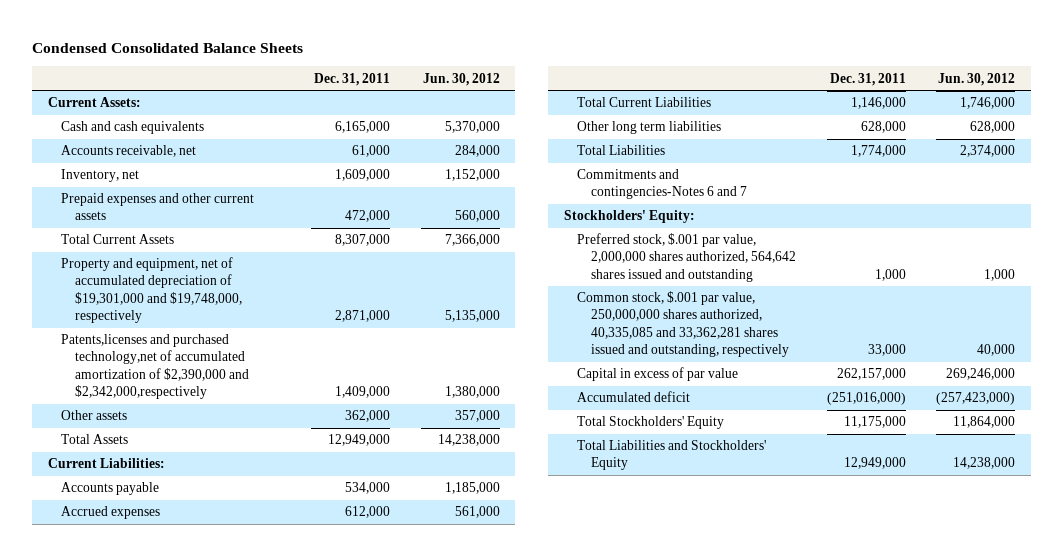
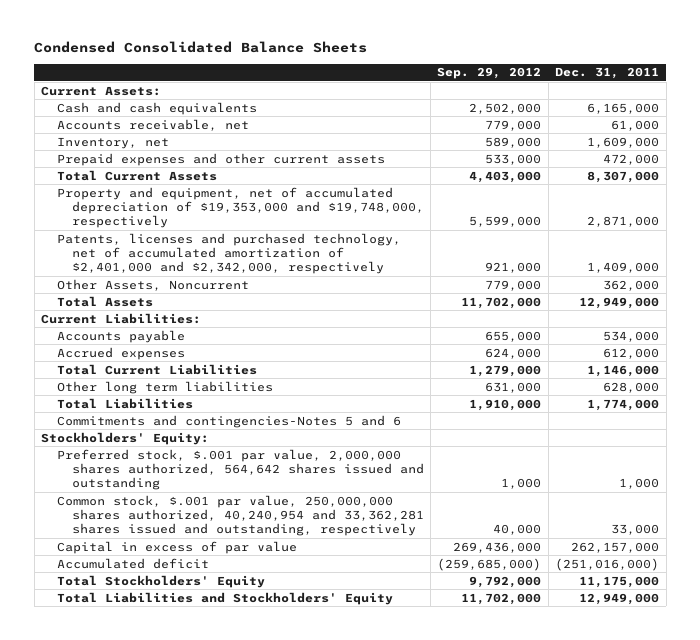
[422,72,500,86] Jun. 30, 2012 -> none
none -> [437,67,542,80] Sep. 29, 2012
[61,257,243,324] Property and equipment, net of accumulated depreciation of $19,301,000 and $19,748,000, respectively -> [56,186,424,229] Property and equipment, net of accumulated depreciation of $19,353,000 and $19,748,000, respectively
[61,334,250,400] Patents,licenses and purchased technology,net of accumulated amortization of $2,390,000 and $2,342,000,respectively -> [56,232,401,275] Patents, licenses and purchased technology, net of accumulated amortization of $2,401,000 and $2,342,000, respectively
[61,410,128,421] Other assets -> [56,278,249,291] Other Assets, Noncurrent
[577,169,747,200] Commitments and contingencies-Notes 6 and 7 -> [56,414,401,428] Commitments and contingencies-Notes 5 and 6
[577,291,789,358] Common stock, $.001 par value, 250,000,000 shares authorized, 40,335,085 and 33,362,281 shares issued and outstanding, respectively -> [56,494,424,537] Common stock, $.001 par value, 250,000,000 shares authorized, 40,240,954 and 33,362,281 shares issued and outstanding, respectively

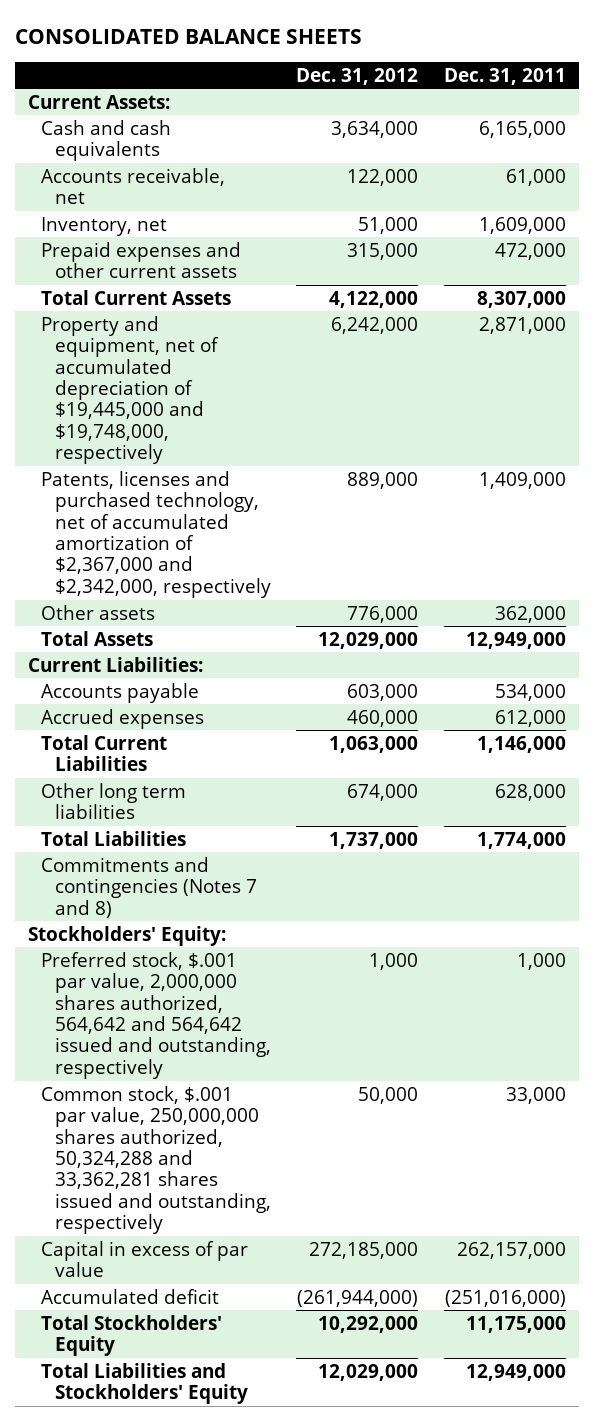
[34,41,368,54] Condensed Consolidated Balance Sheets -> [15,28,363,44] CONSOLIDATED BALANCE SHEETS
[437,67,542,80] Sep. 29, 2012 -> none
none -> [296,67,419,85] Dec. 31, 2012
[56,186,424,229] Property and equipment, net of accumulated depreciation of $19,353,000 and $19,748,000, respectively -> [41,315,219,465] Property and equipment, net of accumulated depreciation of $19,445,000 and $19,748,000, respectively
[56,232,401,275] Patents, licenses and purchased technology, net of accumulated amortization of $2,401,000 and $2,342,000, respectively -> [41,470,271,598] Patents, licenses and purchased technology, net of accumulated amortization of $2,367,000 and $2,342,000, respectively
[56,278,249,291] Other Assets, Noncurrent -> [41,604,156,620] Other assets
[56,414,401,428] Commitments and contingencies-Notes 5 and 6 -> [41,856,257,918] Commitments and contingencies (Notes 7 and 8)
[56,448,424,491] Preferred stock, $.001 par value, 2,000,000 shares authorized, 564,642 shares issued and outstanding -> [41,951,271,1079] Preferred stock, $.001 par value, 2,000,000 shares authorized, 564,642 and 564,642 issued and outstanding, respectively
[56,494,424,537] Common stock, $.001 par value, 250,000,000 shares authorized, 40,240,954 and 33,362,281 shares issued and outstanding, respectively -> [41,1085,271,1235] Common stock, $.001 par value, 250,000,000 shares authorized, 50,324,288 and 33,362,281 shares issued and outstanding, respectively

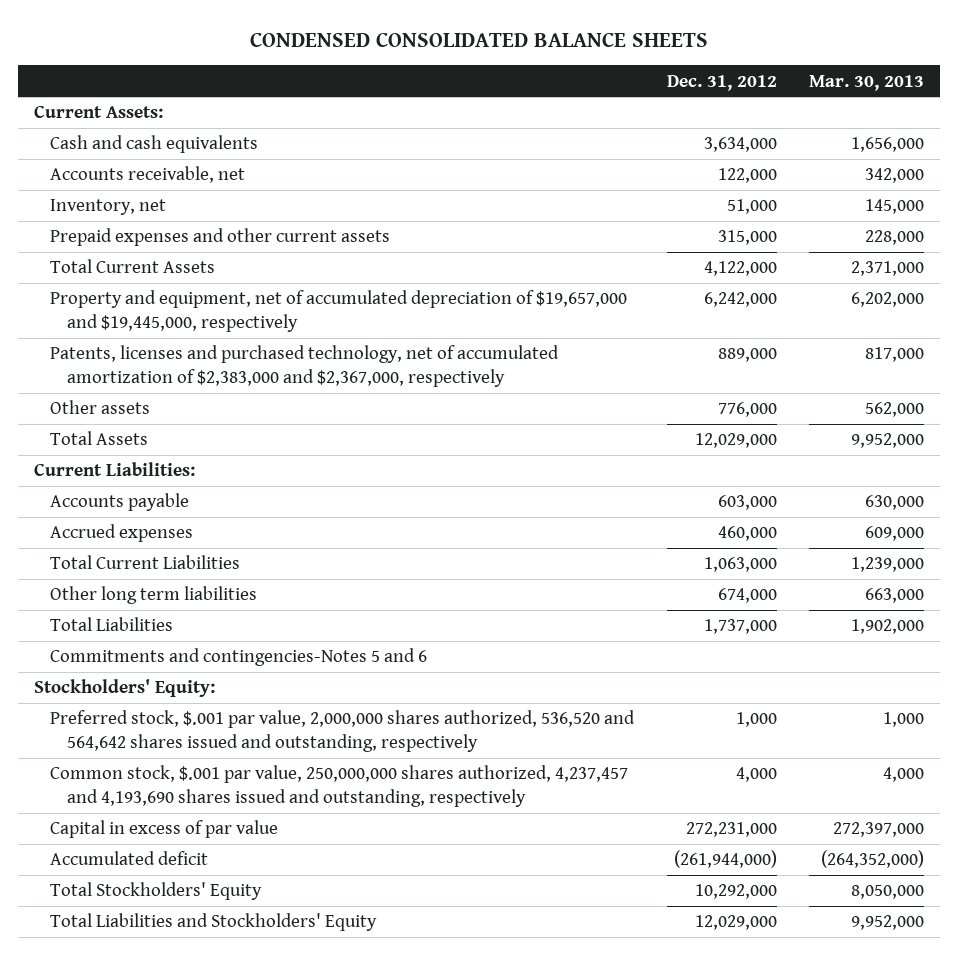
[15,28,363,44] CONSOLIDATED BALANCE SHEETS -> [249,31,708,47] CONDENSED CONSOLIDATED BALANCE SHEETS
[444,67,567,85] Dec. 31, 2011 -> none
none -> [808,74,924,91] Mar. 30, 2013
[41,315,219,465] Property and equipment, net of accumulated depreciation of $19,445,000 and $19,748,000, respectively -> [50,290,628,333] Property and equipment, net of accumulated depreciation of $19,657,000 and $19,445,000, respectively
[41,470,271,598] Patents, licenses and purchased technology, net of accumulated amortization of $2,367,000 and $2,342,000, respectively -> [50,345,560,388] Patents, licenses and purchased technology, net of accumulated amortization of $2,383,000 and $2,367,000, respectively
[41,856,257,918] Commitments and contingencies (Notes 7 and 8) -> [50,648,428,667] Commitments and contingencies-Notes 5 and 6
[41,951,271,1079] Preferred stock, $.001 par value, 2,000,000 shares authorized, 564,642 and 564,642 issued and outstanding, respectively -> [50,710,636,753] Preferred stock, $.001 par value, 2,000,000 shares authorized, 536,520 and 564,642 shares issued and outstanding, respectively
[41,1085,271,1235] Common stock, $.001 par value, 250,000,000 shares authorized, 50,324,288 and 33,362,281 shares issued and outstanding, respectively -> [50,765,629,808] Common stock, $.001 par value, 250,000,000 shares authorized, 4,237,457 and 4,193,690 shares issued and outstanding, respectively
[358,1086,419,1104] 50,000 -> [735,767,777,783] 4,000
[309,1241,419,1259] 272,185,000 -> [685,822,777,838] 272,231,000

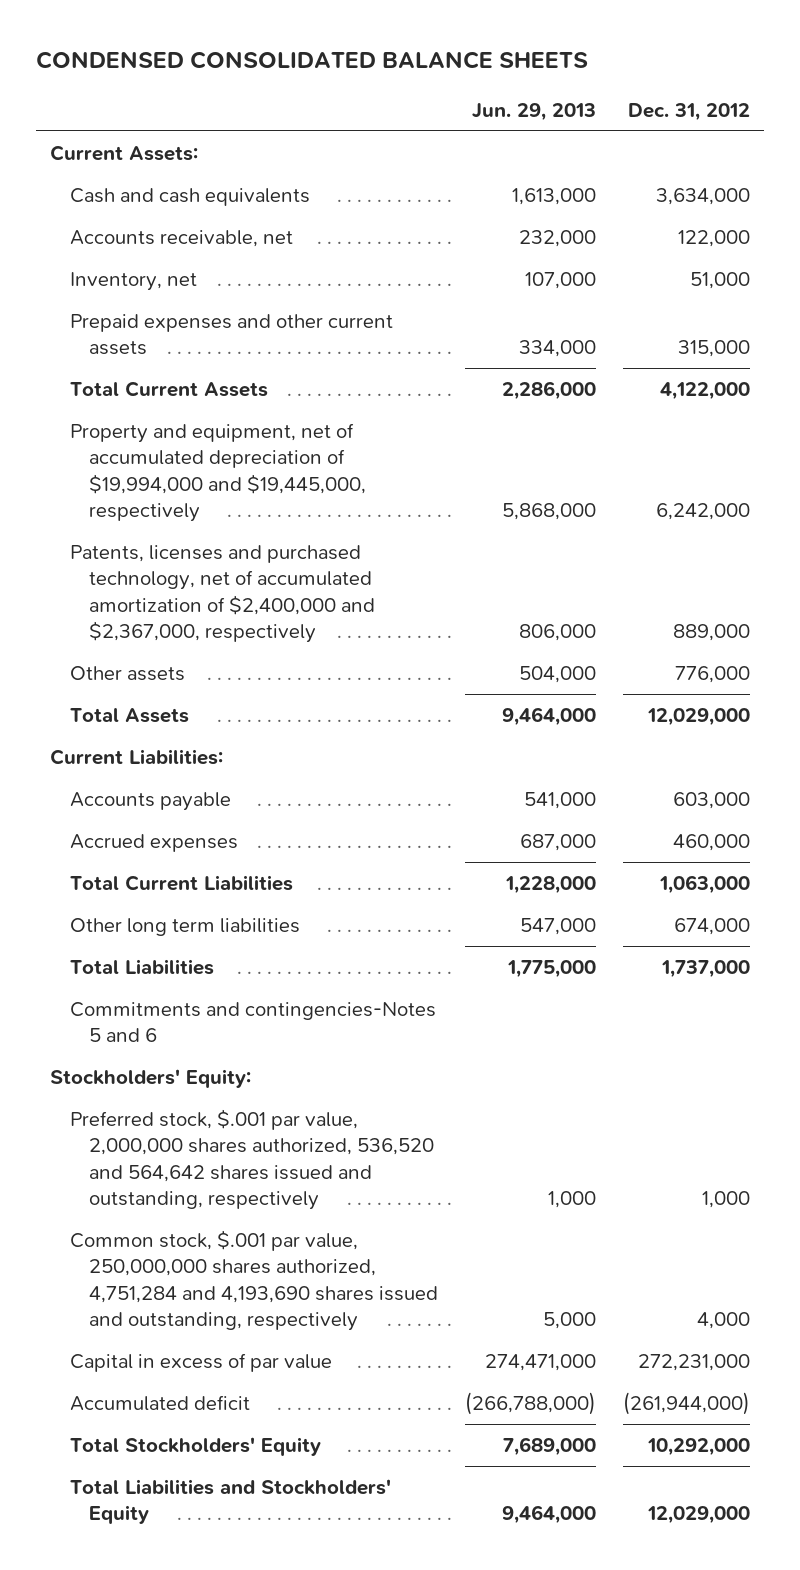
[808,74,924,91] Mar. 30, 2013 -> none
none -> [472,102,597,121] Jun. 29, 2013
[50,290,628,333] Property and equipment, net of accumulated depreciation of $19,657,000 and $19,445,000, respectively -> [69,423,367,523] Property and equipment, net of accumulated depreciation of $19,994,000 and $19,445,000, respectively
[50,345,560,388] Patents, licenses and purchased technology, net of accumulated amortization of $2,383,000 and $2,367,000, respectively -> [69,545,376,644] Patents, licenses and purchased technology, net of accumulated amortization of $2,400,000 and $2,367,000, respectively
[50,765,629,808] Common stock, $.001 par value, 250,000,000 shares authorized, 4,237,457 and 4,193,690 shares issued and outstanding, respectively -> [69,1230,439,1332] Common stock, $.001 par value, 250,000,000 shares authorized, 4,751,284 and 4,193,690 shares issued and outstanding, respectively

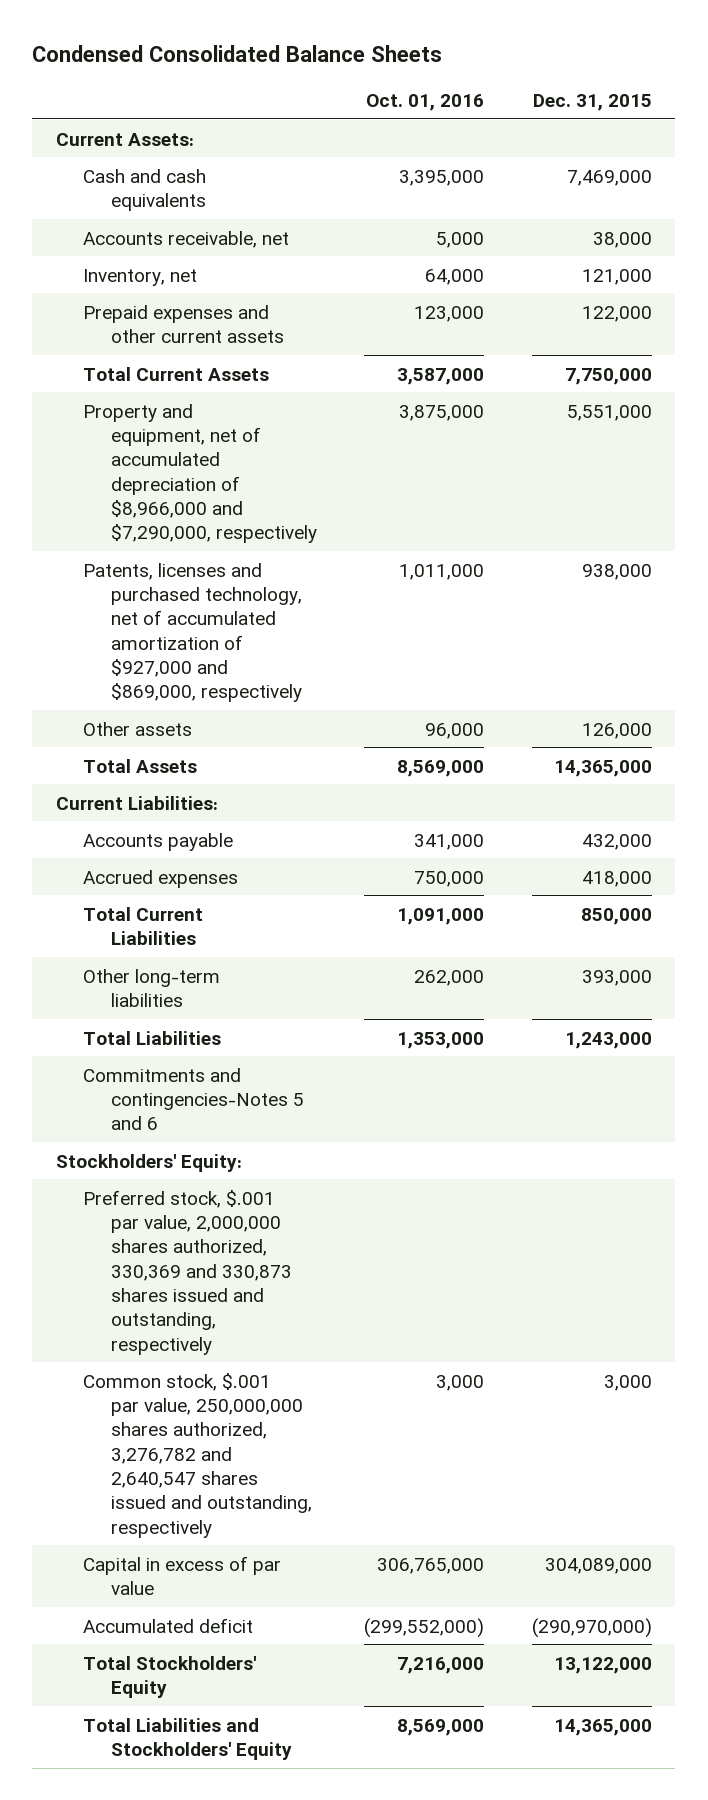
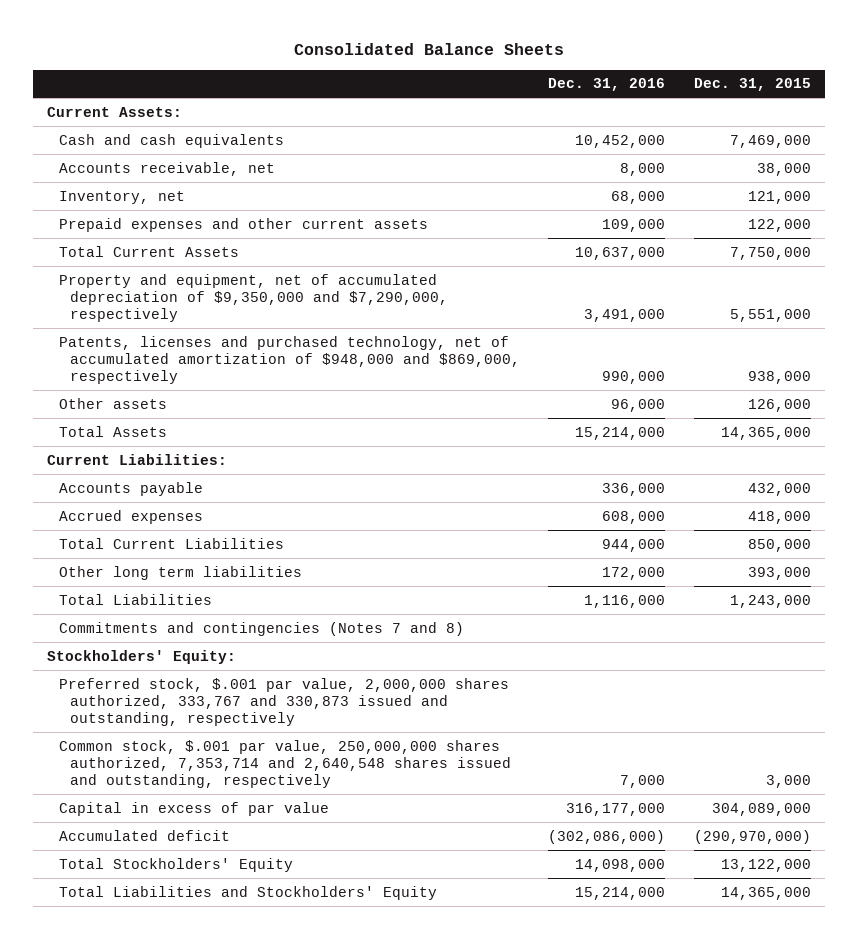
[32,45,443,63] Condensed Consolidated Balance Sheets -> [294,43,565,56] Consolidated Balance Sheets
[366,93,485,111] Oct. 01, 2016 -> none
none -> [548,78,666,92] Dec. 31, 2016
[83,403,317,544] Property and equipment, net of accumulated depreciation of $8,966,000 and $7,290,000, respectively -> [58,273,448,323] Property and equipment, net of accumulated depreciation of $9,350,000 and $7,290,000, respectively
[83,562,302,703] Patents, licenses and purchased technology, net of accumulated amortization of $927,000 and $869,000, respectively -> [58,335,520,385] Patents, licenses and purchased technology, net of accumulated amortization of $948,000 and $869,000, respectively
[83,968,221,1007] Other long-term liabilities -> [58,565,302,580] Other long term liabilities
[83,1067,304,1131] Commitments and contingencies-Notes 5 and 6 -> [58,621,464,636] Commitments and contingencies (Notes 7 and 8)
[83,1189,292,1355] Preferred stock, $.001 par value, 2,000,000 shares authorized, 330,369 and 330,873 shares issued and outstanding, respectively -> [58,677,509,727] Preferred stock, $.001 par value, 2,000,000 shares authorized, 333,767 and 330,873 issued and outstanding, respectively
[83,1372,312,1538] Common stock, $.001 par value, 250,000,000 shares authorized, 3,276,782 and 2,640,547 shares issued and outstanding, respectively -> [58,739,511,789] Common stock, $.001 par value, 250,000,000 shares authorized, 7,353,714 and 2,640,548 shares issued and outstanding, respectively

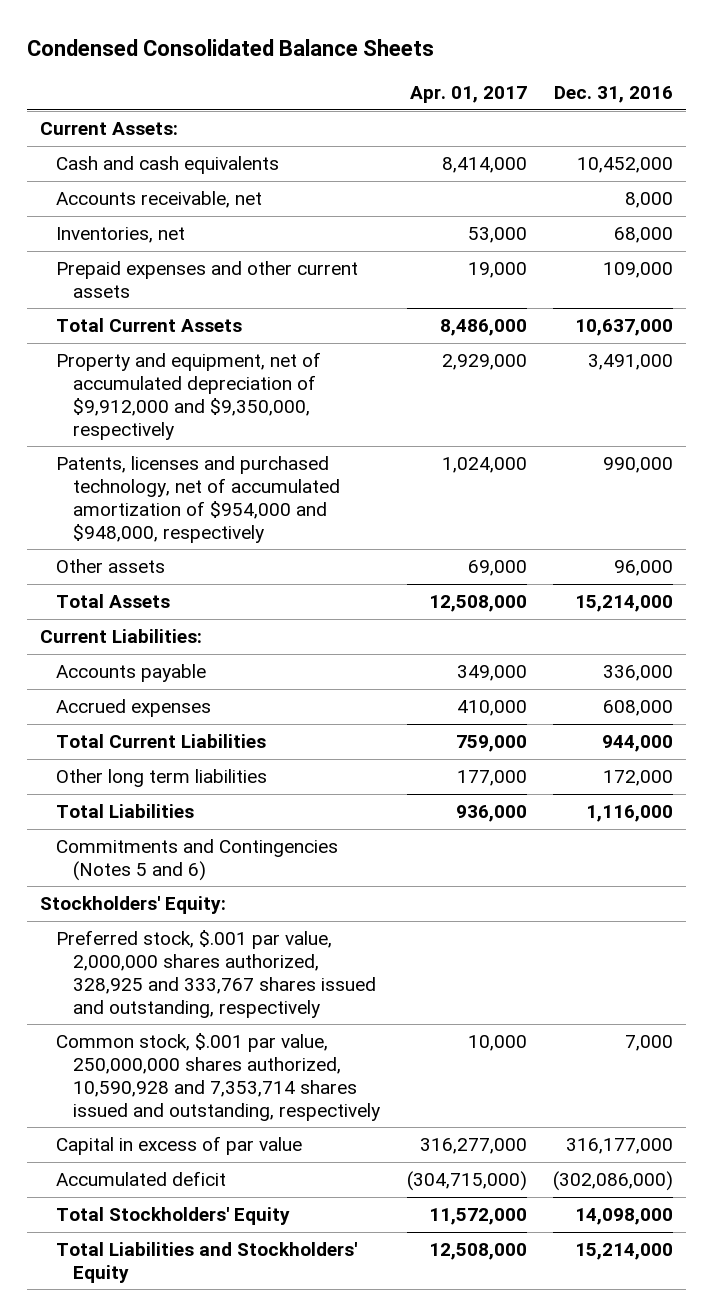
[294,43,565,56] Consolidated Balance Sheets -> [26,39,434,57] Condensed Consolidated Balance Sheets
[693,78,811,92] Dec. 31, 2015 -> none
none -> [409,86,527,104] Apr. 01, 2017
[58,190,185,204] Inventory, net -> [56,227,186,244] Inventories, net
[58,273,448,323] Property and equipment, net of accumulated depreciation of $9,350,000 and $7,290,000, respectively -> [56,352,322,440] Property and equipment, net of accumulated depreciation of $9,912,000 and $9,350,000, respectively
[58,335,520,385] Patents, licenses and purchased technology, net of accumulated amortization of $948,000 and $869,000, respectively -> [56,456,340,543] Patents, licenses and purchased technology, net of accumulated amortization of $954,000 and $948,000, respectively
[58,621,464,636] Commitments and contingencies (Notes 7 and 8) -> [56,839,339,881] Commitments and Contingencies (Notes 5 and 6)
[58,677,509,727] Preferred stock, $.001 par value, 2,000,000 shares authorized, 333,767 and 330,873 issued and outstanding, respectively -> [56,930,376,1018] Preferred stock, $.001 par value, 2,000,000 shares authorized, 328,925 and 333,767 shares issued and outstanding, respectively
[58,739,511,789] Common stock, $.001 par value, 250,000,000 shares authorized, 7,353,714 and 2,640,548 shares issued and outstanding, respectively -> [56,1033,380,1121] Common stock, $.001 par value, 250,000,000 shares authorized, 10,590,928 and 7,353,714 shares issued and outstanding, respectively

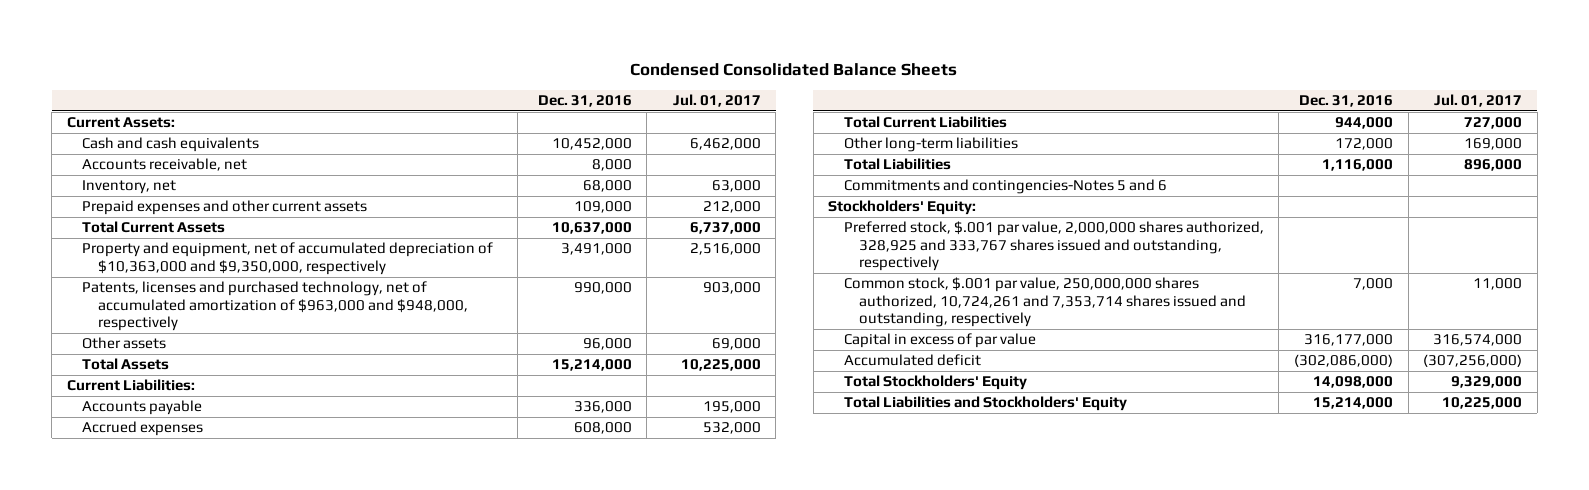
[409,86,527,104] Apr. 01, 2017 -> none
none -> [672,94,761,108] Jul. 01, 2017
[56,227,186,244] Inventories, net -> [82,180,177,195] Inventory, net
[56,352,322,440] Property and equipment, net of accumulated depreciation of $9,912,000 and $9,350,000, respectively -> [82,242,494,275] Property and equipment, net of accumulated depreciation of $10,363,000 and $9,350,000, respectively
[56,456,340,543] Patents, licenses and purchased technology, net of accumulated amortization of $954,000 and $948,000, respectively -> [82,281,468,332] Patents, licenses and purchased technology, net of accumulated amortization of $963,000 and $948,000, respectively
[56,769,268,788] Other long term liabilities -> [843,137,1018,153] Other long-term liabilities
[56,839,339,881] Commitments and Contingencies (Notes 5 and 6) -> [843,179,1167,195] Commitments and contingencies-Notes 5 and 6
[56,1033,380,1121] Common stock, $.001 par value, 250,000,000 shares authorized, 10,590,928 and 7,353,714 shares issued and outstanding, respectively -> [843,277,1247,328] Common stock, $.001 par value, 250,000,000 shares authorized, 10,724,261 and 7,353,714 shares issued and outstanding, respectively

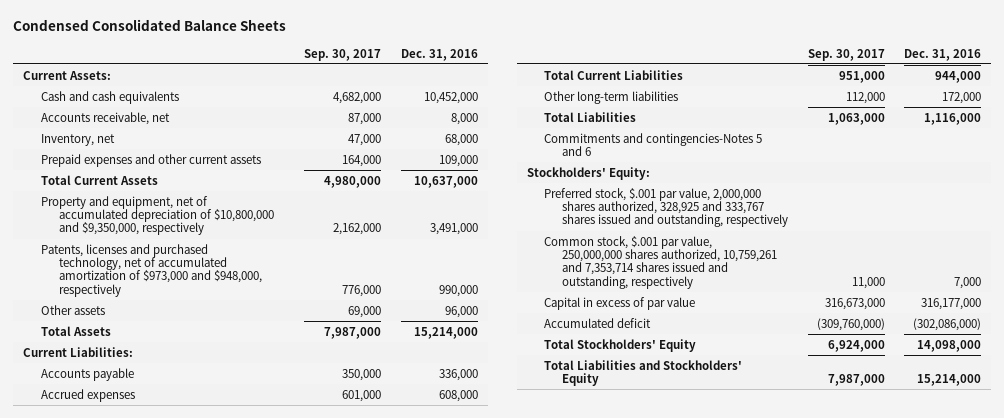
[672,94,761,108] Jul. 01, 2017 -> none
none -> [304,48,382,61] Sep. 30, 2017
[82,242,494,275] Property and equipment, net of accumulated depreciation of $10,363,000 and $9,350,000, respectively -> [41,195,274,236] Property and equipment, net of accumulated depreciation of $10,800,000 and $9,350,000, respectively
[82,281,468,332] Patents, licenses and purchased technology, net of accumulated amortization of $963,000 and $948,000, respectively -> [41,243,262,297] Patents, licenses and purchased technology, net of accumulated amortization of $973,000 and $948,000, respectively
[843,277,1247,328] Common stock, $.001 par value, 250,000,000 shares authorized, 10,724,261 and 7,353,714 shares issued and outstanding, respectively -> [544,235,778,289] Common stock, $.001 par value, 250,000,000 shares authorized, 10,759,261 and 7,353,714 shares issued and outstanding, respectively

